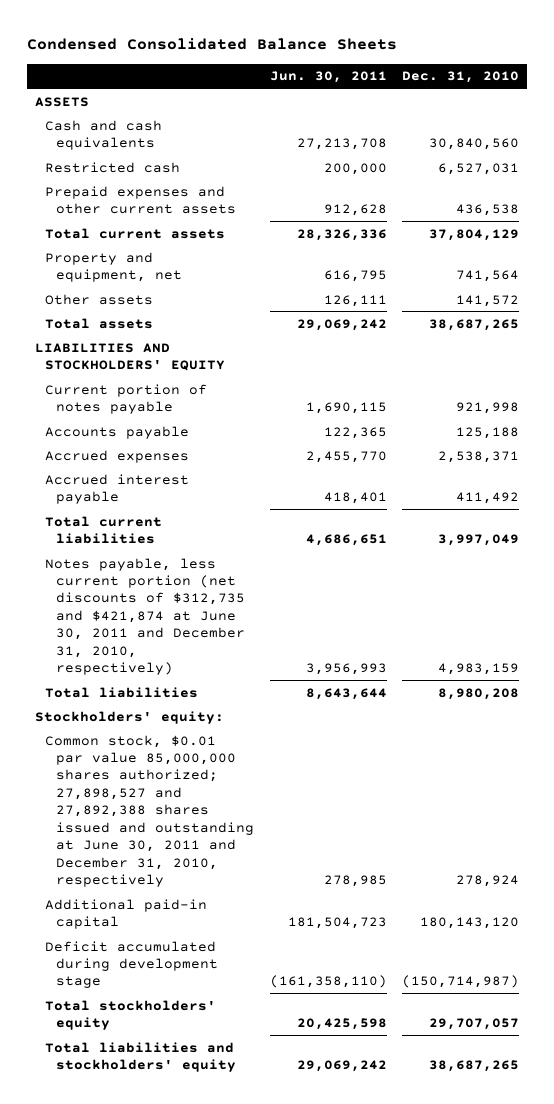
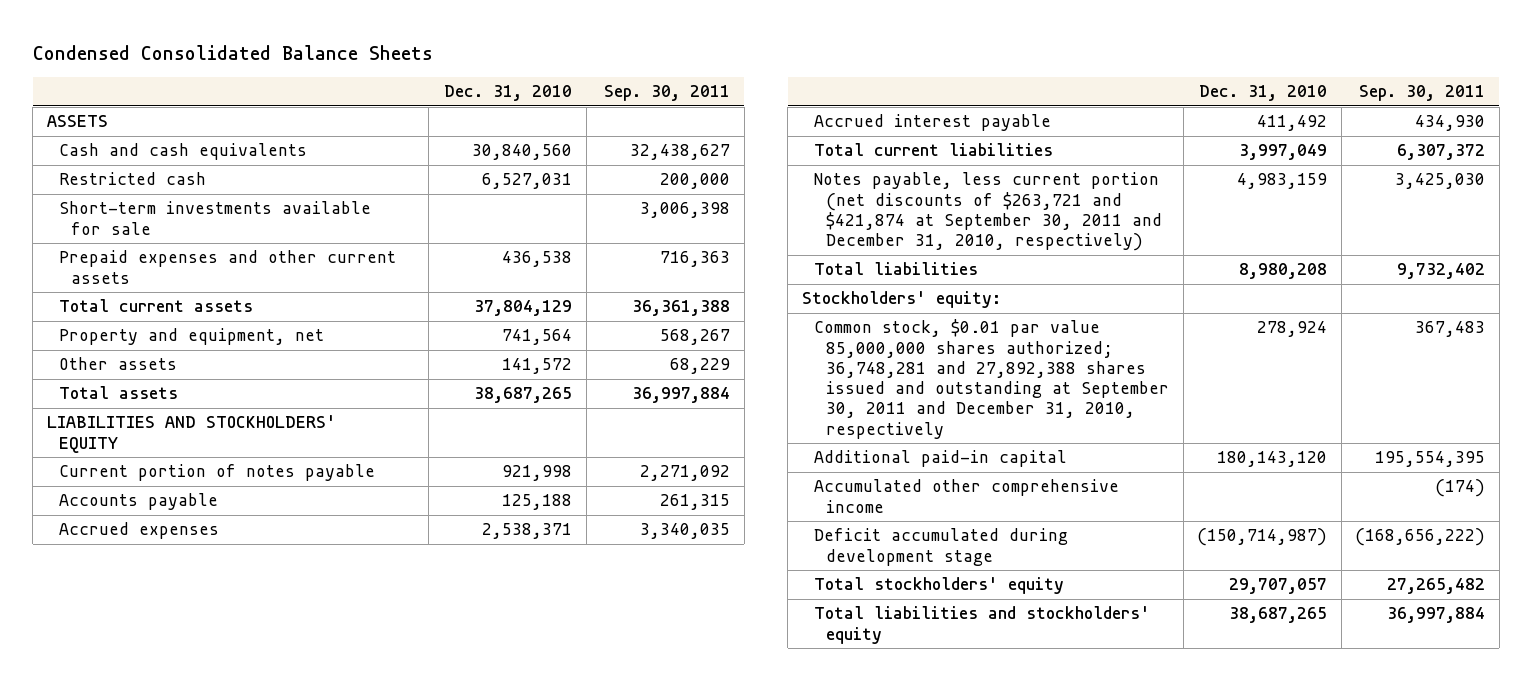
[269,71,387,84] Jun. 30, 2011 -> none
none -> [604,85,731,102] Sep. 30, 2011
none -> [59,201,372,235] Short-term investments available for sale
[45,557,245,676] Notes payable, less current portion (net discounts of $312,735 and $421,874 at June 30, 2011 and December 31, 2010, respectively) -> [814,172,1163,252] Notes payable, less current portion (net discounts of $263,721 and $421,874 at September 30, 2011 and December 31, 2010, respectively)
[45,734,254,888] Common stock, $0.01 par value 85,000,000 shares authorized; 27,898,527 and 27,892,388 shares issued and outstanding at June 30, 2011 and December 31, 2010, respectively -> [814,319,1170,439] Common stock, $0.01 par value 85,000,000 shares authorized; 36,748,281 and 27,892,388 shares issued and outstanding at September 30, 2011 and December 31, 2010, respectively
none -> [814,479,1120,513] Accumulated other comprehensive income

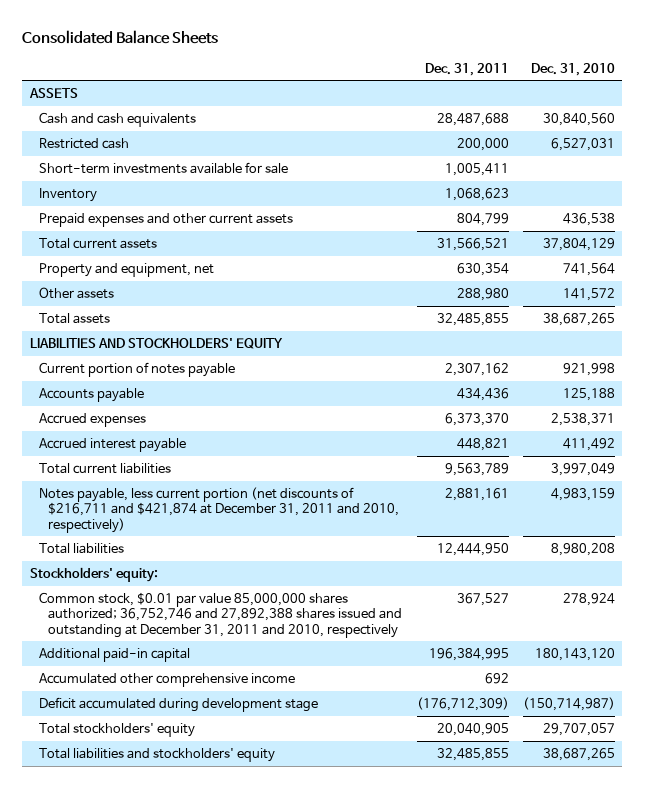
[32,44,433,60] Condensed Consolidated Balance Sheets -> [22,29,219,44] Consolidated Balance Sheets
[604,85,731,102] Sep. 30, 2011 -> none
none -> [424,62,509,76] Dec. 31, 2011
none -> [38,187,97,202] Inventory
[814,172,1163,252] Notes payable, less current portion (net discounts of $263,721 and $421,874 at September 30, 2011 and December 31, 2010, respectively) -> [38,486,400,533] Notes payable, less current portion (net discounts of $216,711 and $421,874 at December 31, 2011 and 2010, respectively)
[814,319,1170,439] Common stock, $0.01 par value 85,000,000 shares authorized; 36,748,281 and 27,892,388 shares issued and outstanding at September 30, 2011 and December 31, 2010, respectively -> [38,591,403,638] Common stock, $0.01 par value 85,000,000 shares authorized; 36,752,746 and 27,892,388 shares issued and outstanding at December 31, 2011 and 2010, respectively

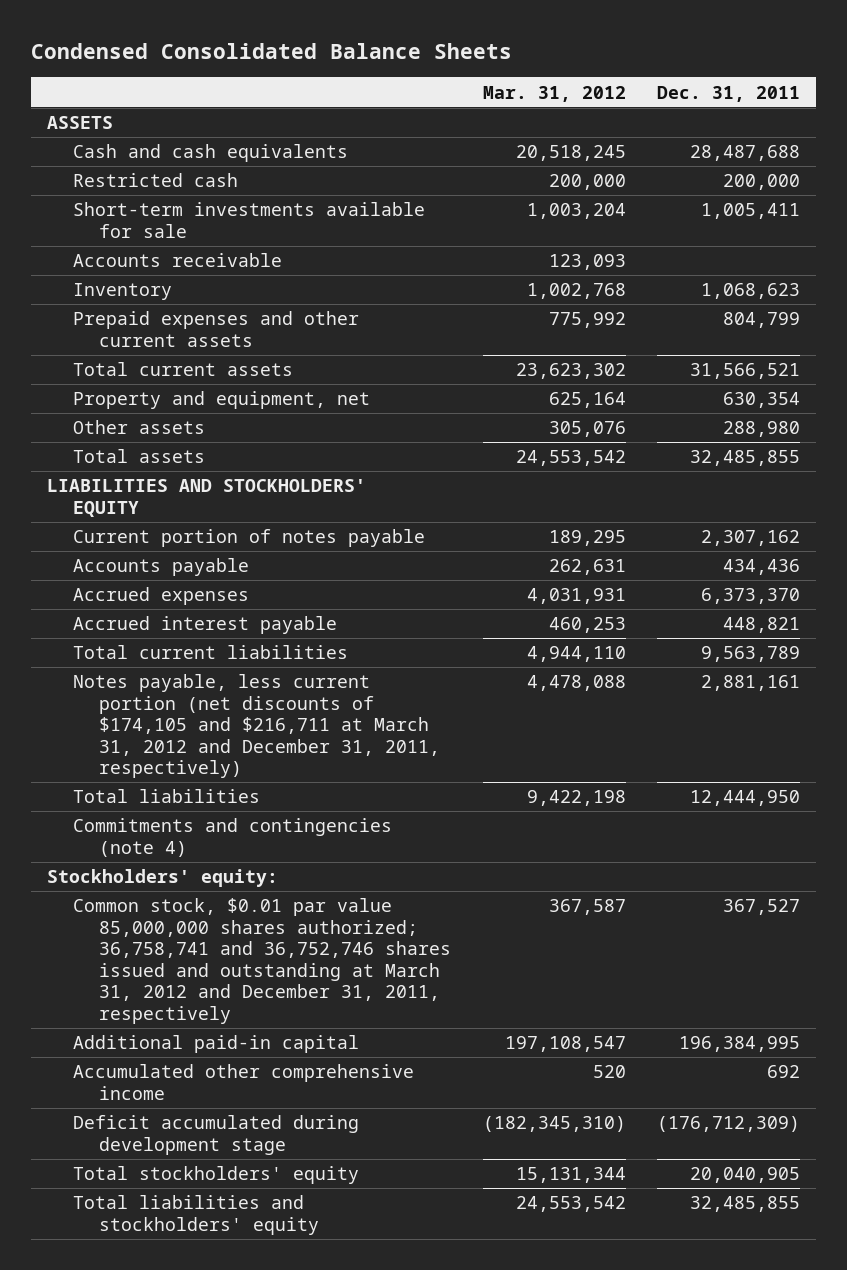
[22,29,219,44] Consolidated Balance Sheets -> [31,43,513,60] Condensed Consolidated Balance Sheets
[531,62,616,76] Dec. 31, 2010 -> none
none -> [482,85,626,102] Mar. 31, 2012
none -> [73,253,283,268] Accounts receivable
[38,486,400,533] Notes payable, less current portion (net discounts of $216,711 and $421,874 at December 31, 2011 and 2010, respectively) -> [73,674,441,779] Notes payable, less current portion (net discounts of $174,105 and $216,711 at March 31, 2012 and December 31, 2011, respectively)
none -> [73,818,393,857] Commitments and contingencies (note 4)
[38,591,403,638] Common stock, $0.01 par value 85,000,000 shares authorized; 36,752,746 and 27,892,388 shares issued and outstanding at December 31, 2011 and 2010, respectively -> [73,898,452,1024] Common stock, $0.01 par value 85,000,000 shares authorized; 36,758,741 and 36,752,746 shares issued and outstanding at March 31, 2012 and December 31, 2011, respectively

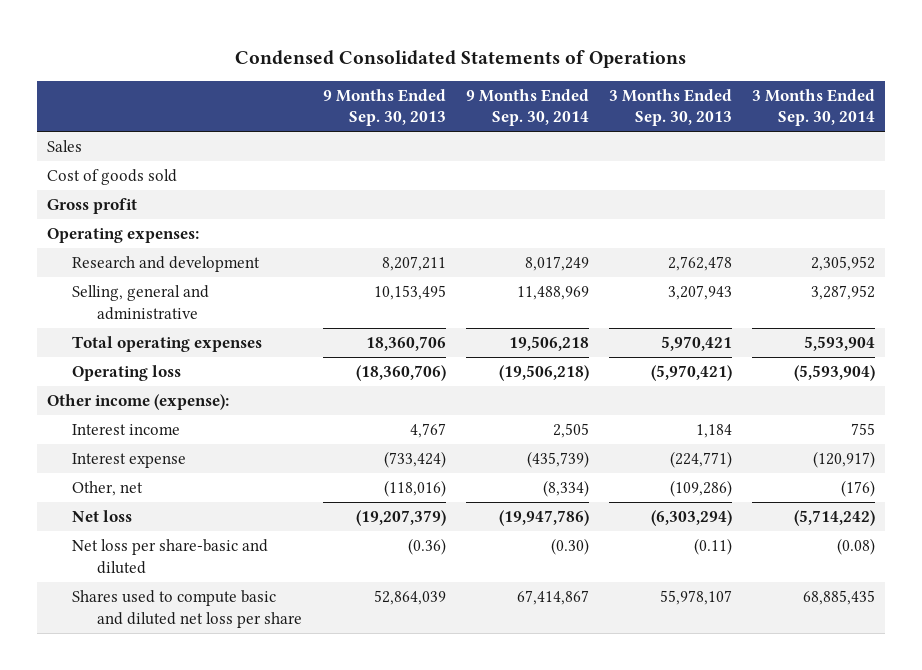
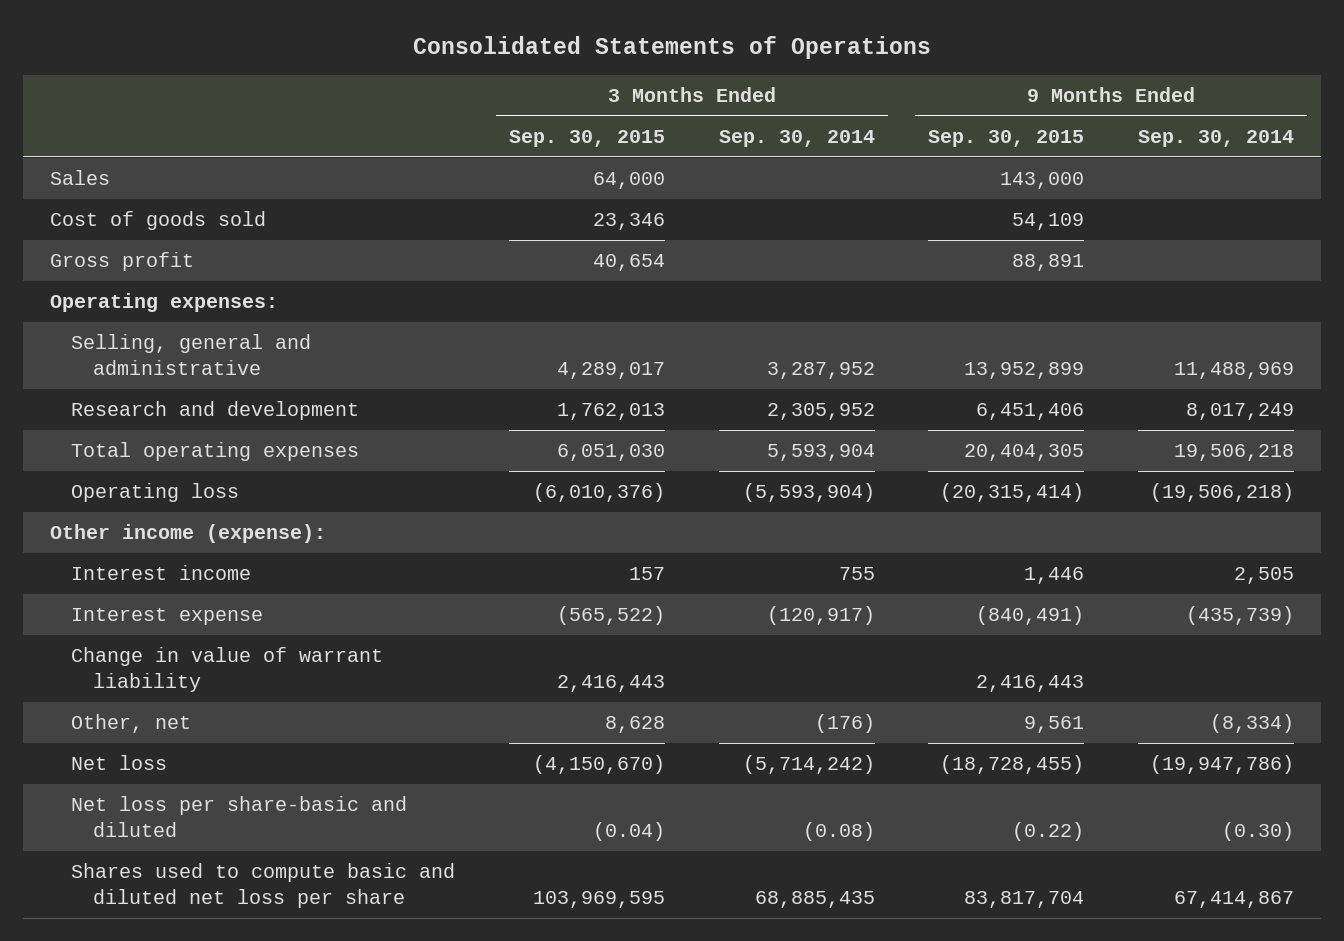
[235,49,687,68] Condensed Consolidated Statements of Operations -> [412,36,931,60] Consolidated Statements of Operations
[322,88,446,127] 9 Months Ended Sep. 30, 2013 -> none
[608,88,732,127] 3 Months Ended Sep. 30, 2013 -> none
none -> [508,129,665,147] Sep. 30, 2015
none -> [928,129,1085,147] Sep. 30, 2015
[72,256,261,273] Research and development -> [71,401,360,421] Research and development
none -> [71,647,384,692] Change in value of warrant liability

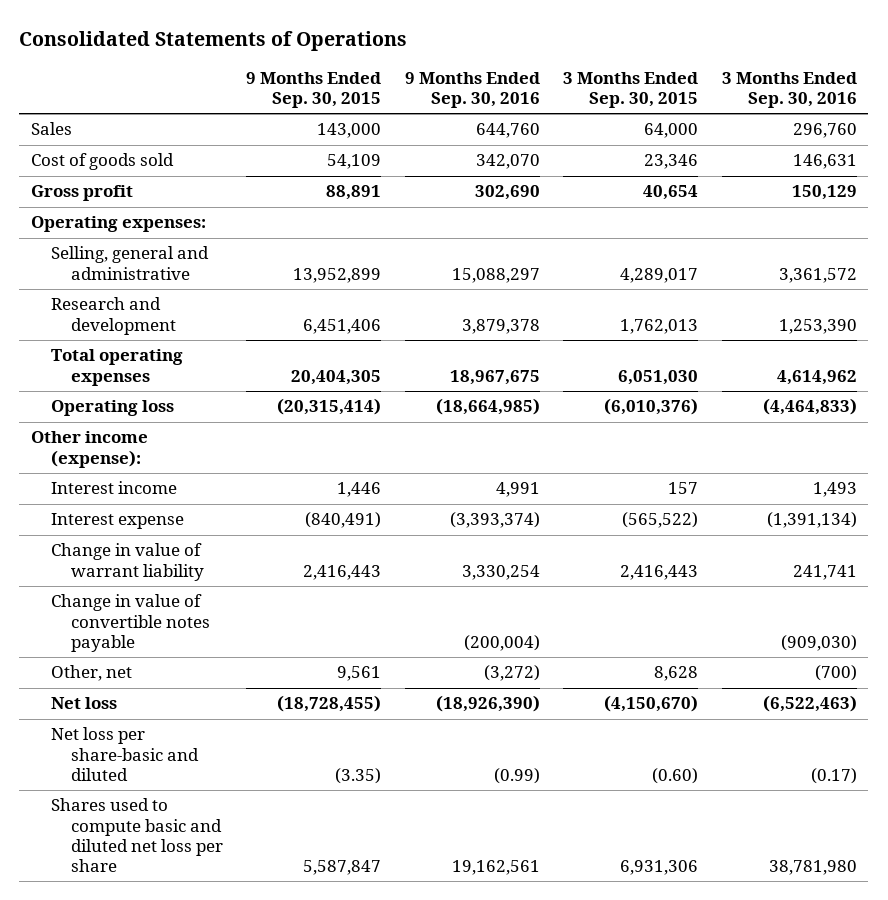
[718,129,875,147] Sep. 30, 2014 -> none
[1137,129,1294,147] Sep. 30, 2014 -> none
none -> [404,71,540,109] 9 Months Ended Sep. 30, 2016
none -> [721,71,857,109] 3 Months Ended Sep. 30, 2016
none -> [50,594,210,652] Change in value of convertible notes payable
[592,821,665,841] (0.04) -> [652,767,699,784] (0.60)
[1012,821,1085,841] (0.22) -> [335,767,382,784] (3.35)
[532,890,665,908] 103,969,595 -> [620,859,699,875] 6,931,306
[964,890,1085,908] 83,817,704 -> [303,859,382,875] 5,587,847

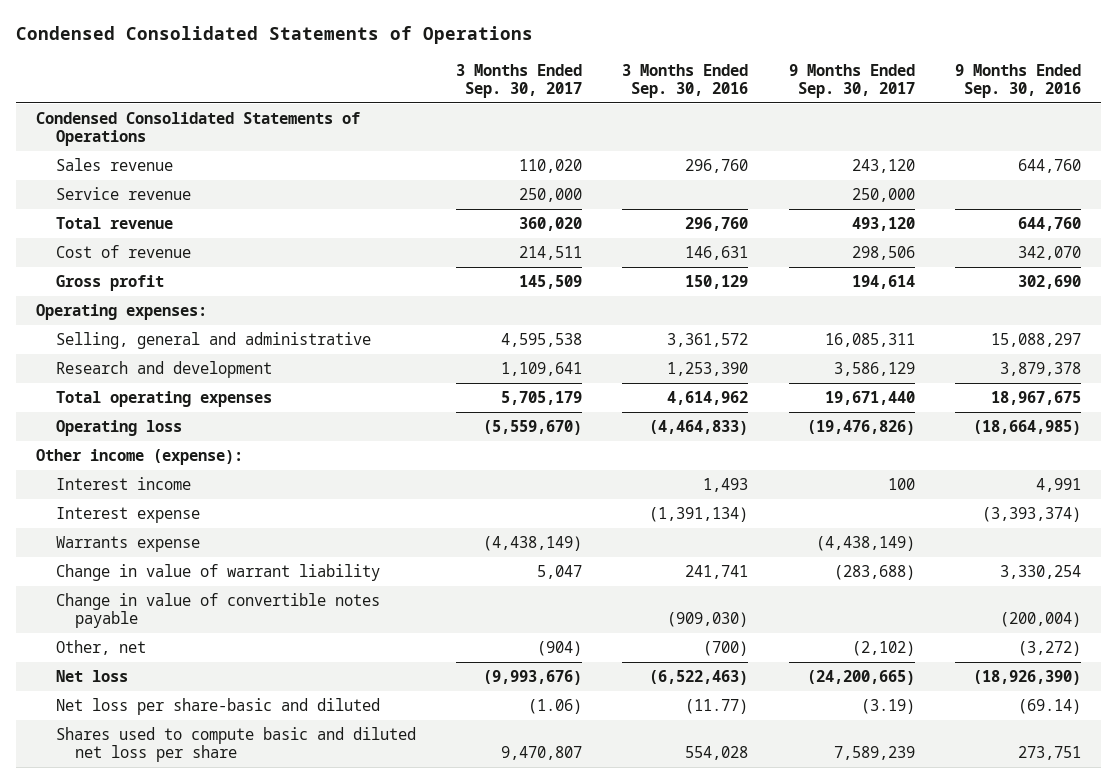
[19,30,408,51] Consolidated Statements of Operations -> [16,26,534,45] Condensed Consolidated Statements of Operations
[246,71,382,109] 9 Months Ended Sep. 30, 2015 -> none
[563,71,699,109] 3 Months Ended Sep. 30, 2015 -> none
none -> [456,63,583,98] 3 Months Ended Sep. 30, 2017
none -> [788,63,915,98] 9 Months Ended Sep. 30, 2017
none -> [36,112,361,147] Condensed Consolidated Statements of Operations
none -> [55,158,173,172] Sales revenue
none -> [55,187,191,201] Service revenue
[31,122,73,136] Sales -> [55,217,173,230] Total revenue
[31,153,175,171] Cost of goods sold -> [55,245,191,259] Cost of revenue
none -> [55,536,200,553] Warrants expense
[493,767,540,784] (0.99) -> [1018,699,1082,715] (69.14)
[810,767,857,784] (0.17) -> [685,699,749,715] (11.77)
[451,859,540,875] 19,162,561 -> [1018,746,1082,761] 273,751
[768,859,857,875] 38,781,980 -> [685,746,749,761] 554,028

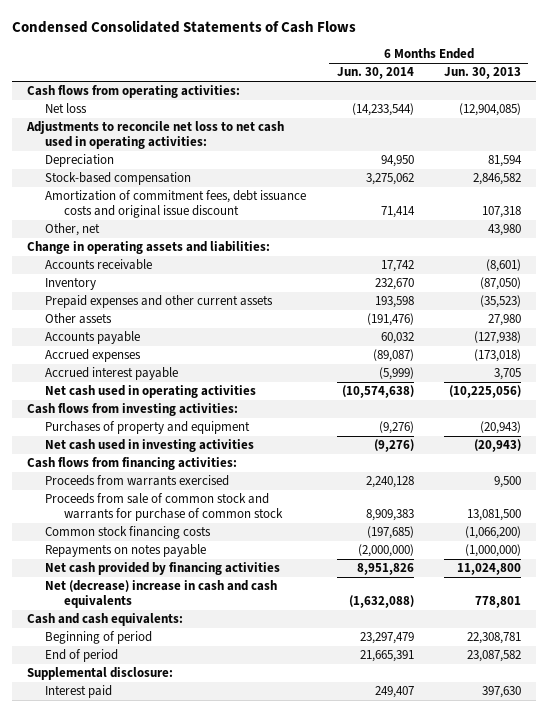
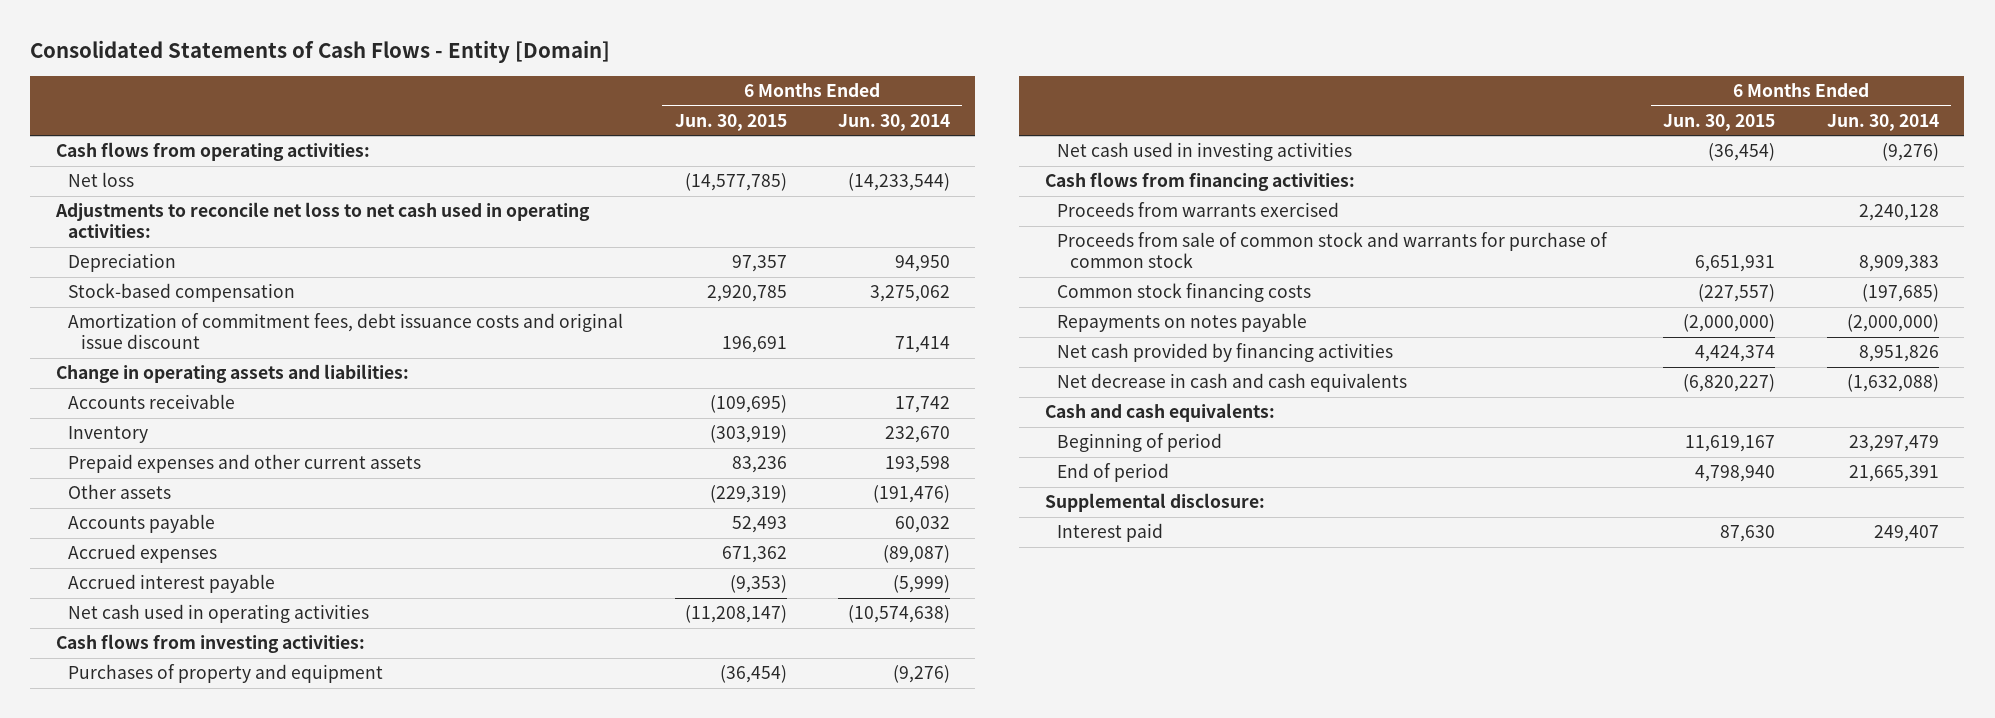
[11,19,356,33] Condensed Consolidated Statements of Cash Flows -> [30,39,611,63] Consolidated Statements of Cash Flows - Entity [Domain]
[443,67,521,80] Jun. 30, 2013 -> none
none -> [674,113,787,131] Jun. 30, 2015
[45,223,101,237] Other, net -> none
[45,580,278,609] Net (decrease) increase in cash and cash equivalents -> [1057,373,1408,393] Net decrease in cash and cash equivalents

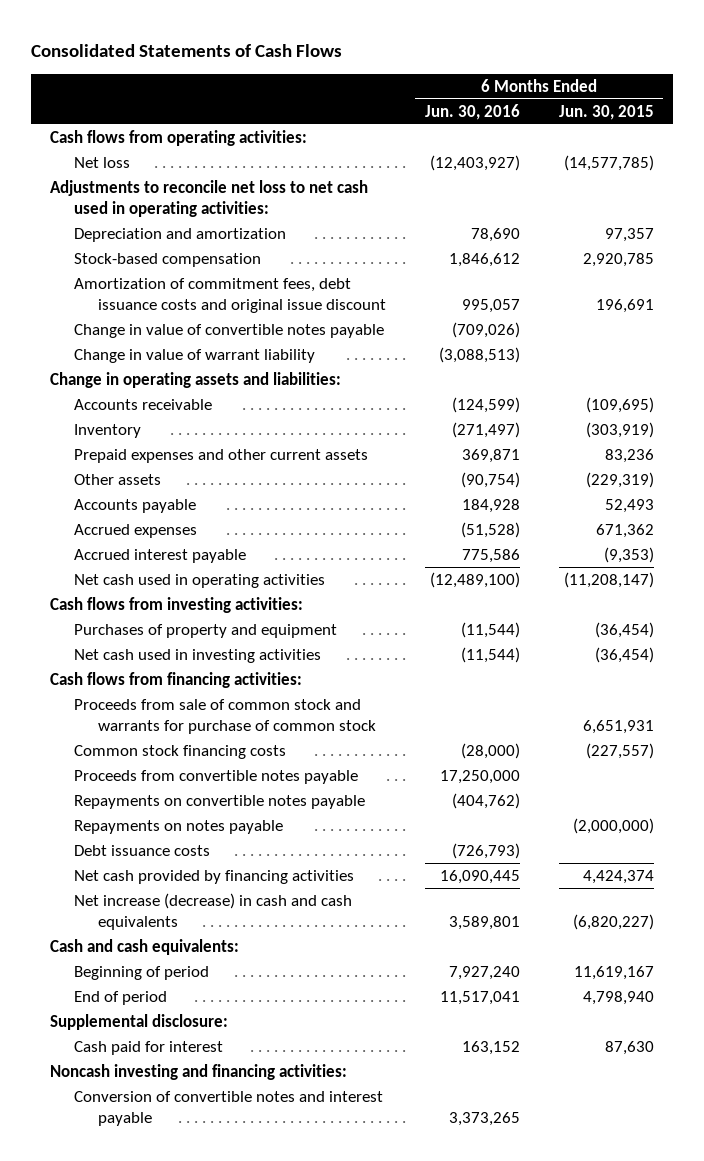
[30,39,611,63] Consolidated Statements of Cash Flows - Entity [Domain] -> [31,43,343,57] Consolidated Statements of Cash Flows
[837,113,950,131] Jun. 30, 2014 -> none
none -> [425,103,521,120] Jun. 30, 2016
[68,253,177,273] Depreciation -> [74,227,287,242] Depreciation and amortization
none -> [74,323,385,338] Change in value of convertible notes payable
none -> [74,348,316,363] Change in value of warrant liability
[1057,202,1340,218] Proceeds from warrants exercised -> none
none -> [74,769,359,784] Proceeds from convertible notes payable
none -> [74,794,366,809] Repayments on convertible notes payable
none -> [74,844,211,856] Debt issuance costs
[1057,373,1408,393] Net decrease in cash and cash equivalents -> [74,892,353,930] Net increase (decrease) in cash and cash equivalents
[1057,523,1164,543] Interest paid -> [74,1040,224,1055] Cash paid for interest
none -> [50,1063,348,1080] Noncash investing and financing activities:
none -> [74,1090,384,1126] Conversion of convertible notes and interest payable

